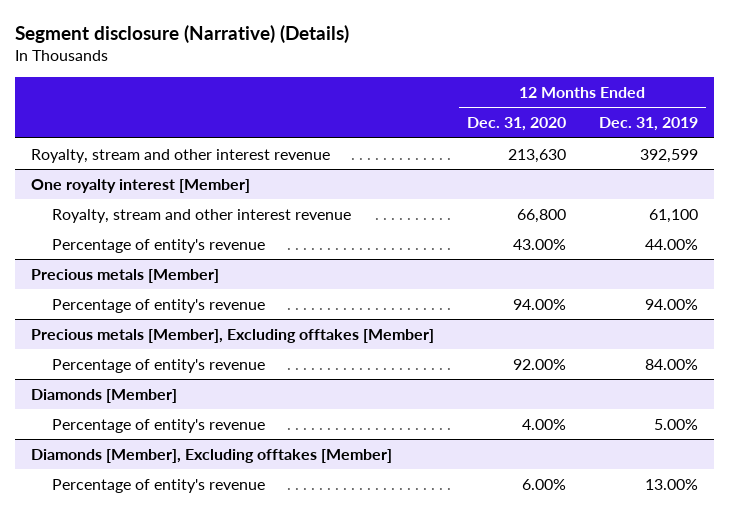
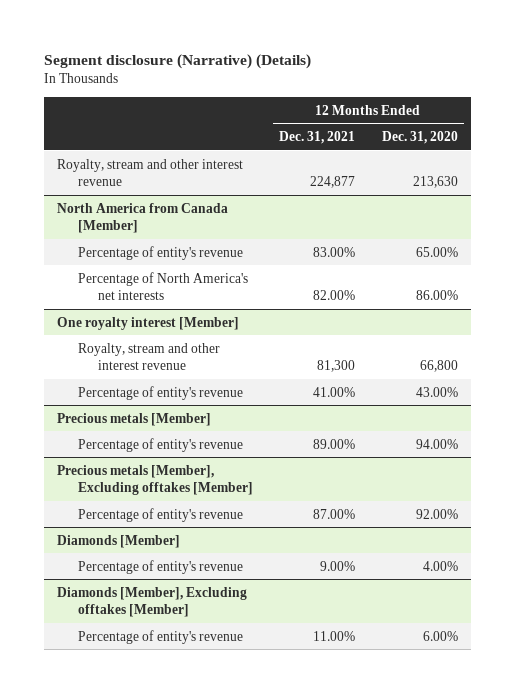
[598,117,698,132] Dec. 31, 2019 -> none
none -> [279,130,356,144] Dec. 31, 2021
none -> [57,202,229,233] North America from Canada [Member]
none -> [77,245,243,260] Percentage of entity's revenue
none -> [77,271,248,300] Percentage of North America's net interests

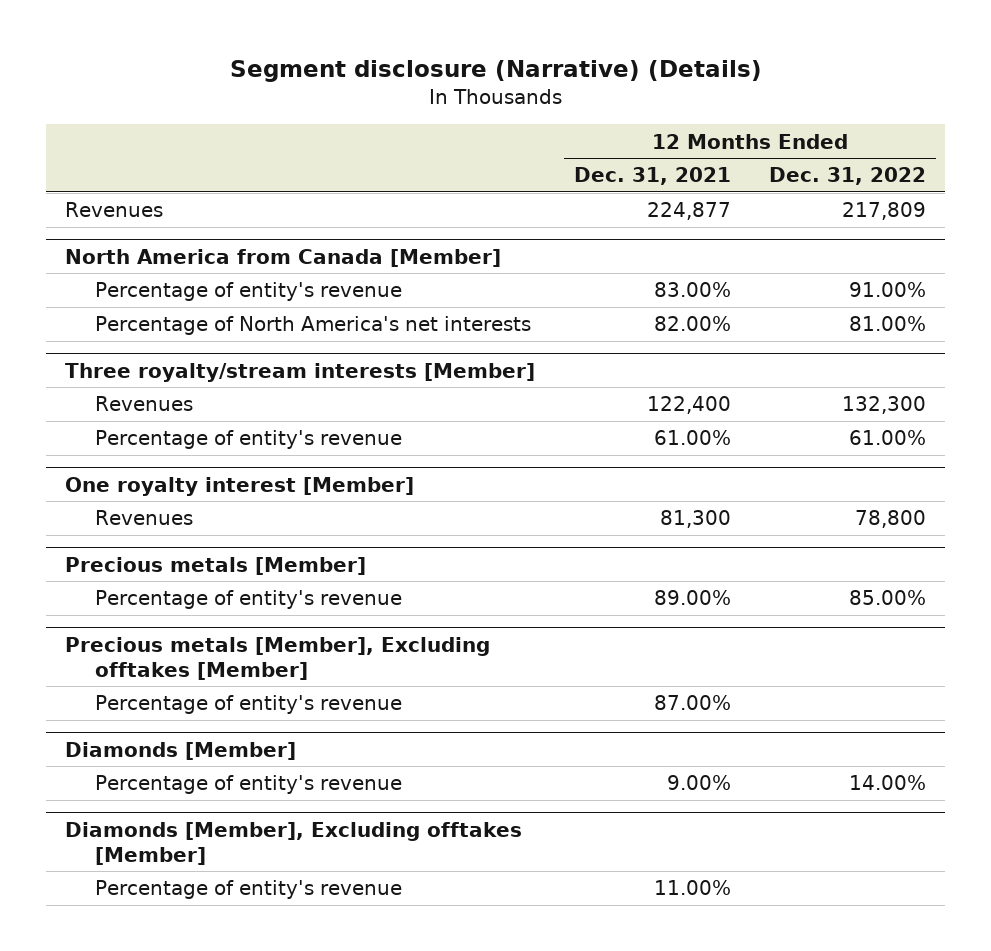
[381,130,458,144] Dec. 31, 2020 -> none
none -> [769,167,927,186] Dec. 31, 2022
[57,158,244,186] Royalty, stream and other interest revenue -> [65,202,164,218] Revenues
none -> [65,362,536,382] Three royalty/stream interests [Member]
none -> [94,396,193,412] Revenues
none -> [94,430,402,450] Percentage of entity's revenue
[77,385,243,400] Percentage of entity's revenue -> none
[77,342,220,370] Royalty, stream and other interest revenue -> [94,510,193,526] Revenues

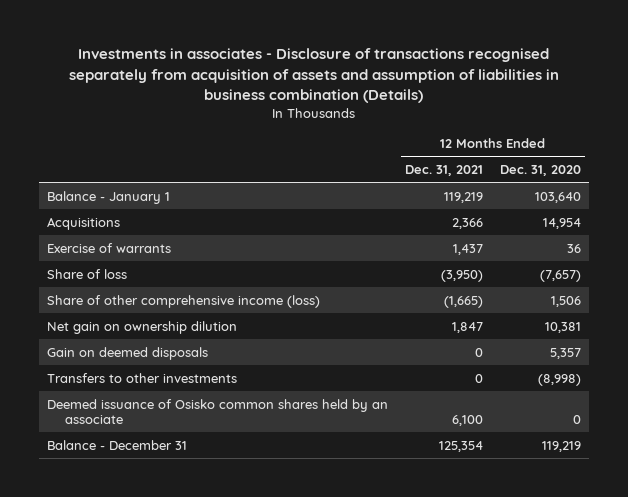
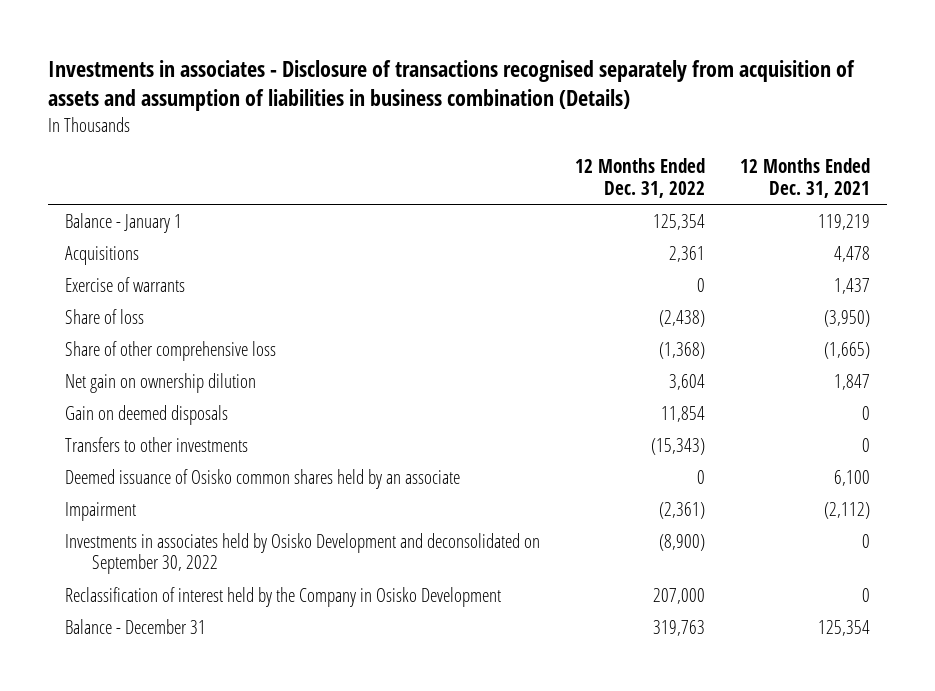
[499,165,581,177] Dec. 31, 2020 -> none
none -> [574,158,705,199] 12 Months Ended Dec. 31, 2022
[451,217,483,229] 2,366 -> [833,245,870,262] 4,478
[47,294,321,308] Share of other comprehensive income (loss) -> [65,340,277,361] Share of other comprehensive loss
none -> [65,501,137,521] Impairment
none -> [65,532,541,575] Investments in associates held by Osisko Development and deconsolidated on September 30, 2022
none -> [65,586,502,607] Reclassification of interest held by the Company in Osisko Development

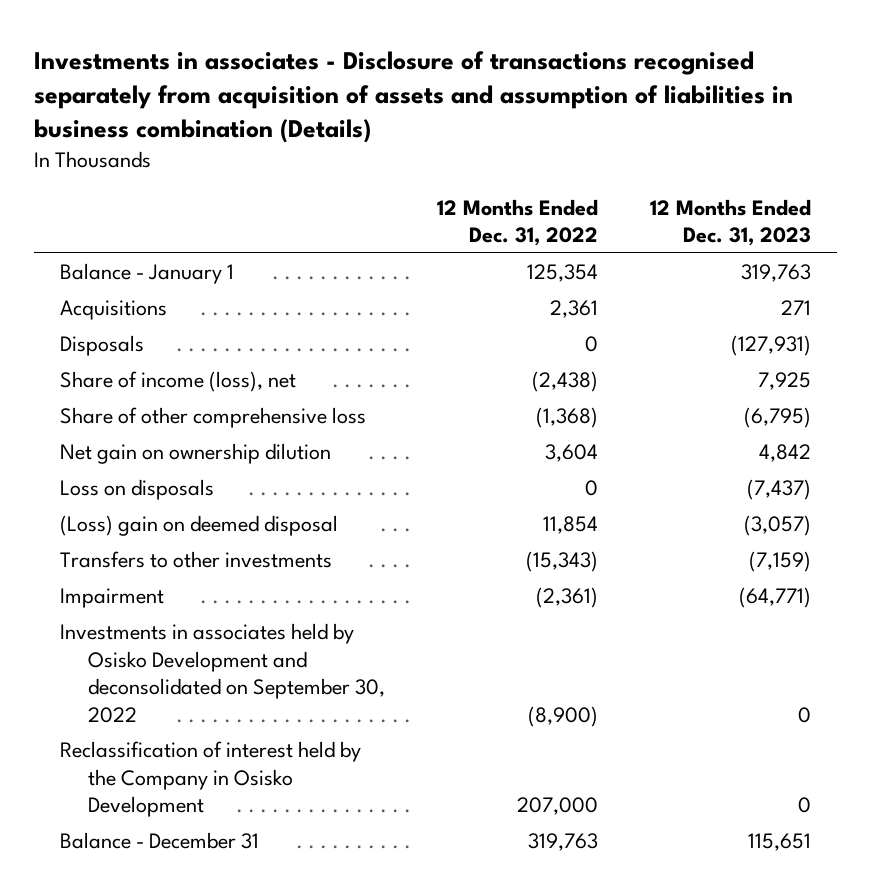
[739,158,870,199] 12 Months Ended Dec. 31, 2021 -> none
none -> [649,198,811,247] 12 Months Ended Dec. 31, 2023
[65,276,186,292] Exercise of warrants -> none
none -> [60,335,145,357] Disposals
[65,308,145,324] Share of loss -> [60,371,297,393] Share of income (loss), net
none -> [60,479,215,501] Loss on disposals
[65,404,229,425] Gain on deemed disposals -> [60,515,339,537] (Loss) gain on deemed disposal
[65,468,461,489] Deemed issuance of Osisko common shares held by an associate -> none

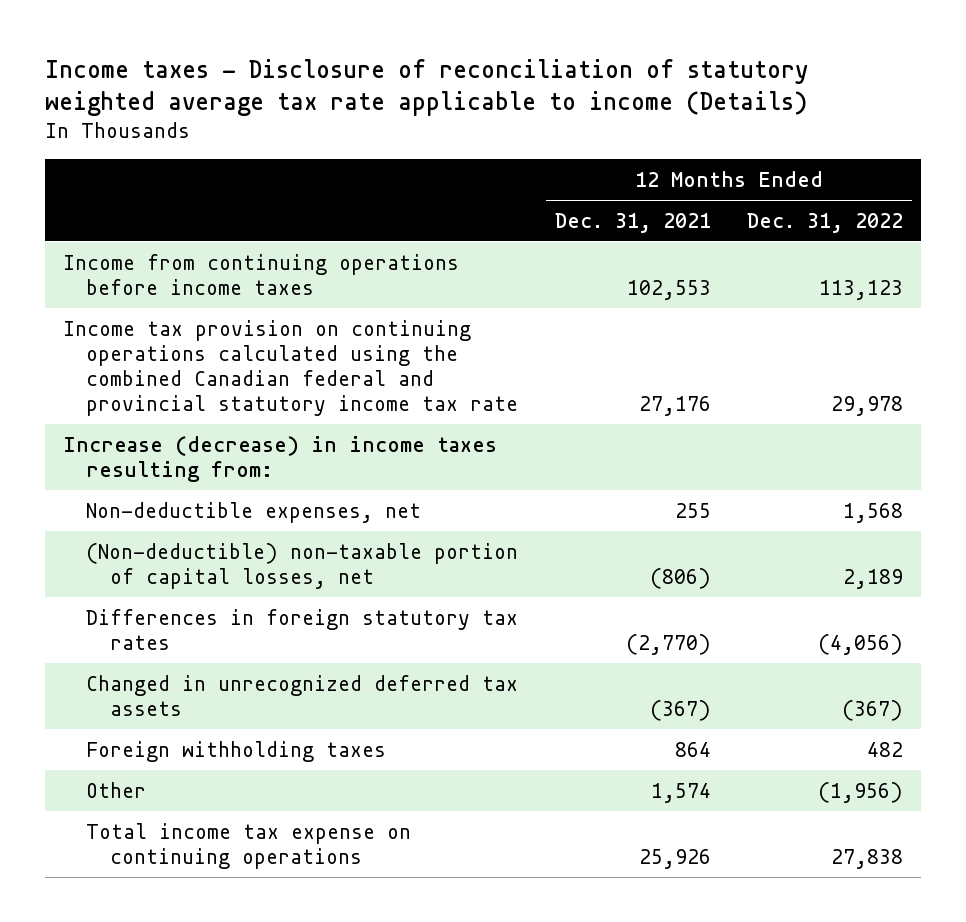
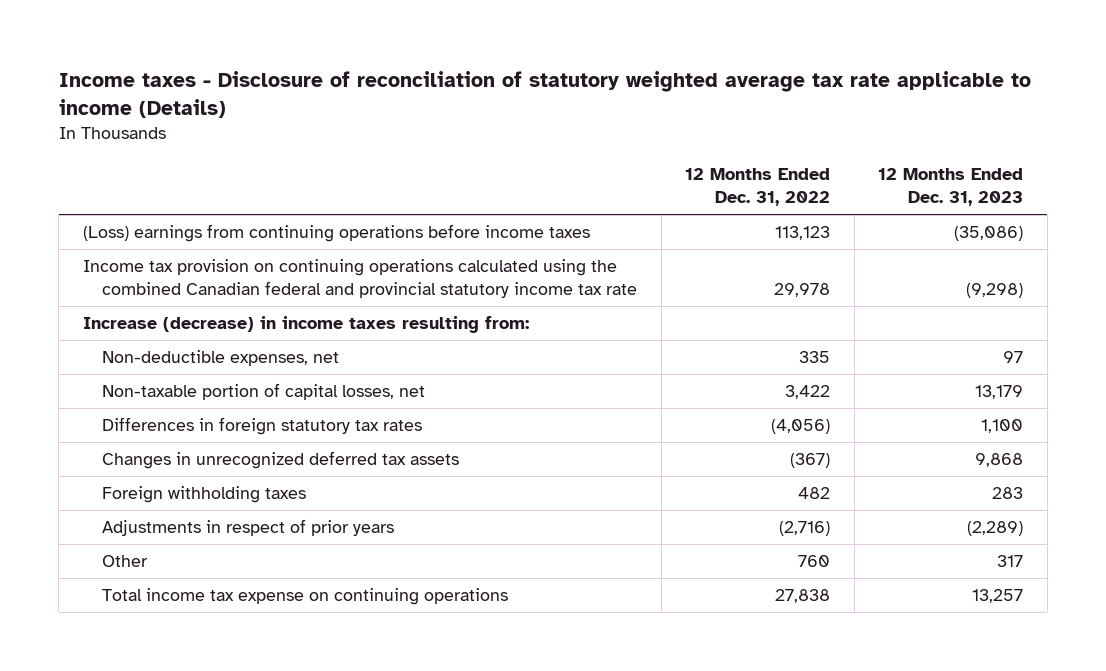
[554,212,711,233] Dec. 31, 2021 -> none
none -> [878,168,1024,207] 12 Months Ended Dec. 31, 2023
[63,253,460,295] Income from continuing operations before income taxes -> [82,224,590,243] (Loss) earnings from continuing operations before income taxes
[842,502,903,523] 1,568 -> [799,351,831,364] 335
[86,542,519,589] (Non-deductible) non-taxable portion of capital losses, net -> [102,383,426,401] Non-taxable portion of capital losses, net
[842,568,903,589] 2,189 -> [785,385,831,400] 3,422
[86,674,519,716] Changed in unrecognized deferred tax assets -> [102,451,460,470] Changes in unrecognized deferred tax assets
none -> [102,519,395,537] Adjustments in respect of prior years
[817,781,903,803] (1,956) -> [798,555,831,568] 760

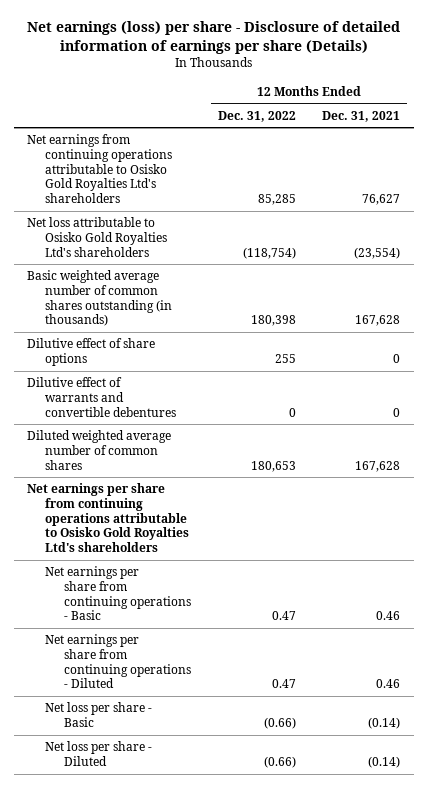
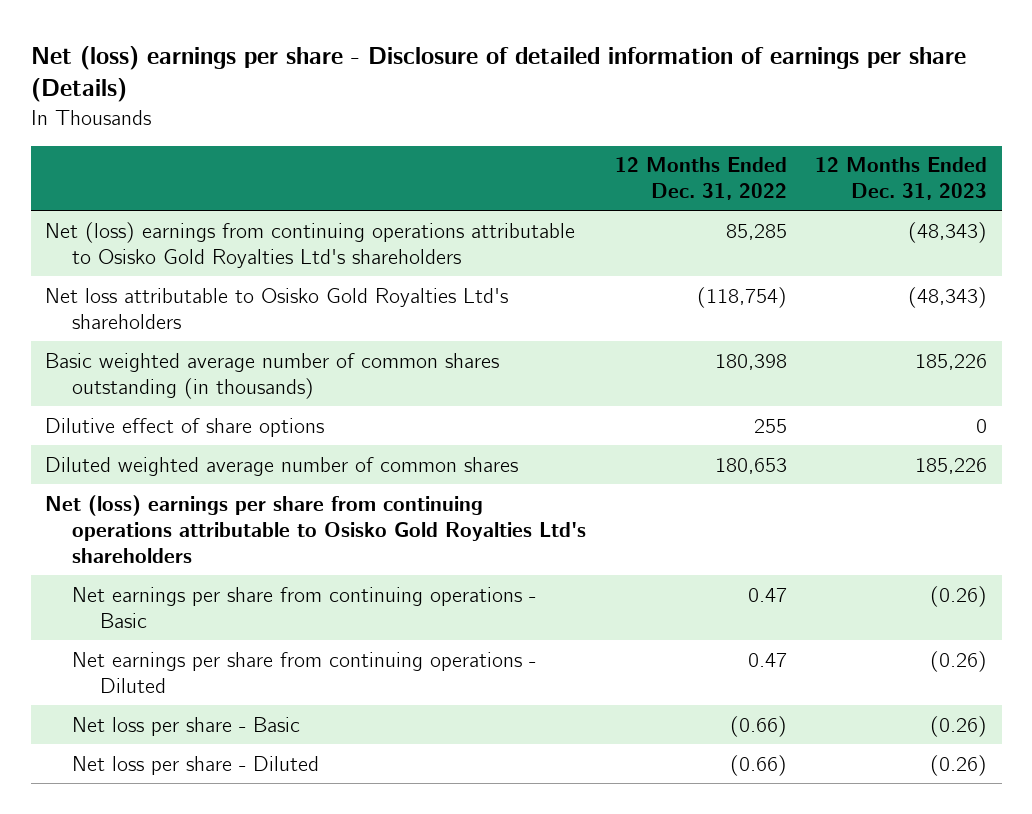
[26,21,400,55] Net earnings (loss) per share - Disclosure of detailed information of earnings per share (Details) -> [30,45,966,103] Net (loss) earnings per share - Disclosure of detailed information of earnings per share (Details)
[322,110,401,122] Dec. 31, 2021 -> none
none -> [815,157,988,201] 12 Months Ended Dec. 31, 2023
[27,134,173,204] Net earnings from continuing operations attributable to Osisko Gold Royalties Ltd's shareholders -> [45,221,576,268] Net (loss) earnings from continuing operations attributable to Osisko Gold Royalties Ltd's shareholders
[27,377,177,417] Dilutive effect of warrants and convertible debentures -> none
[27,483,190,553] Net earnings per share from continuing operations attributable to Osisko Gold Royalties Ltd's shareholders -> [45,494,587,563] Net (loss) earnings per share from continuing operations attributable to Osisko Gold Royalties Ltd's shareholders

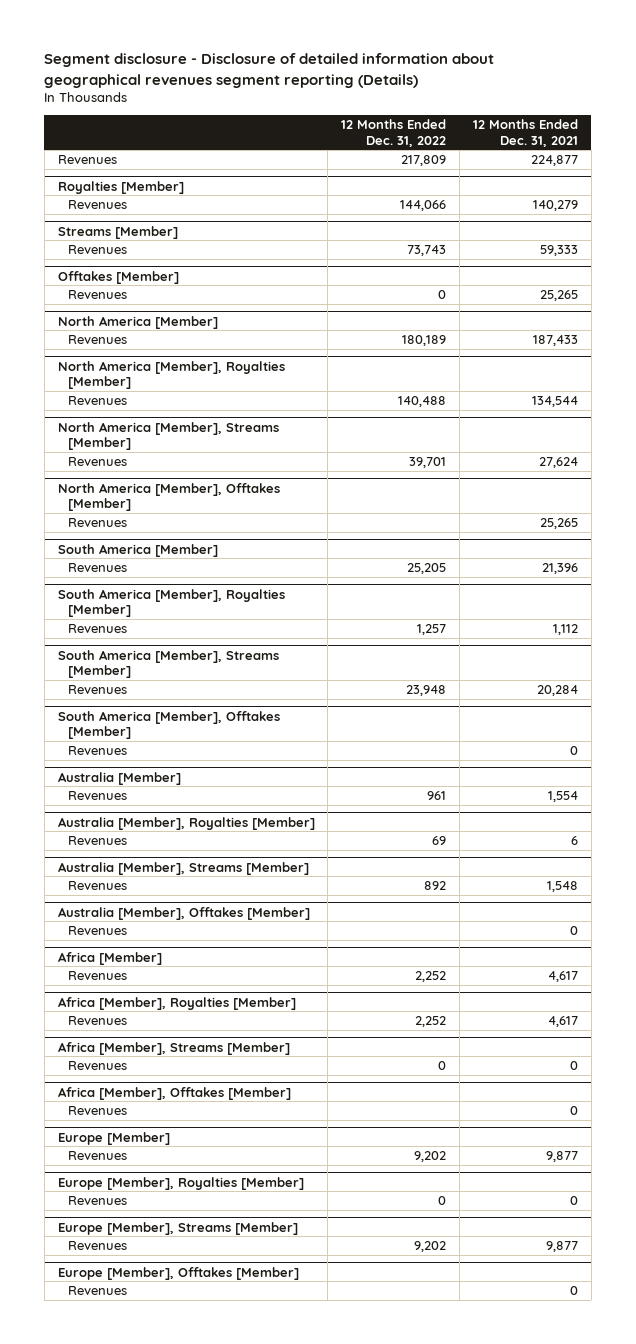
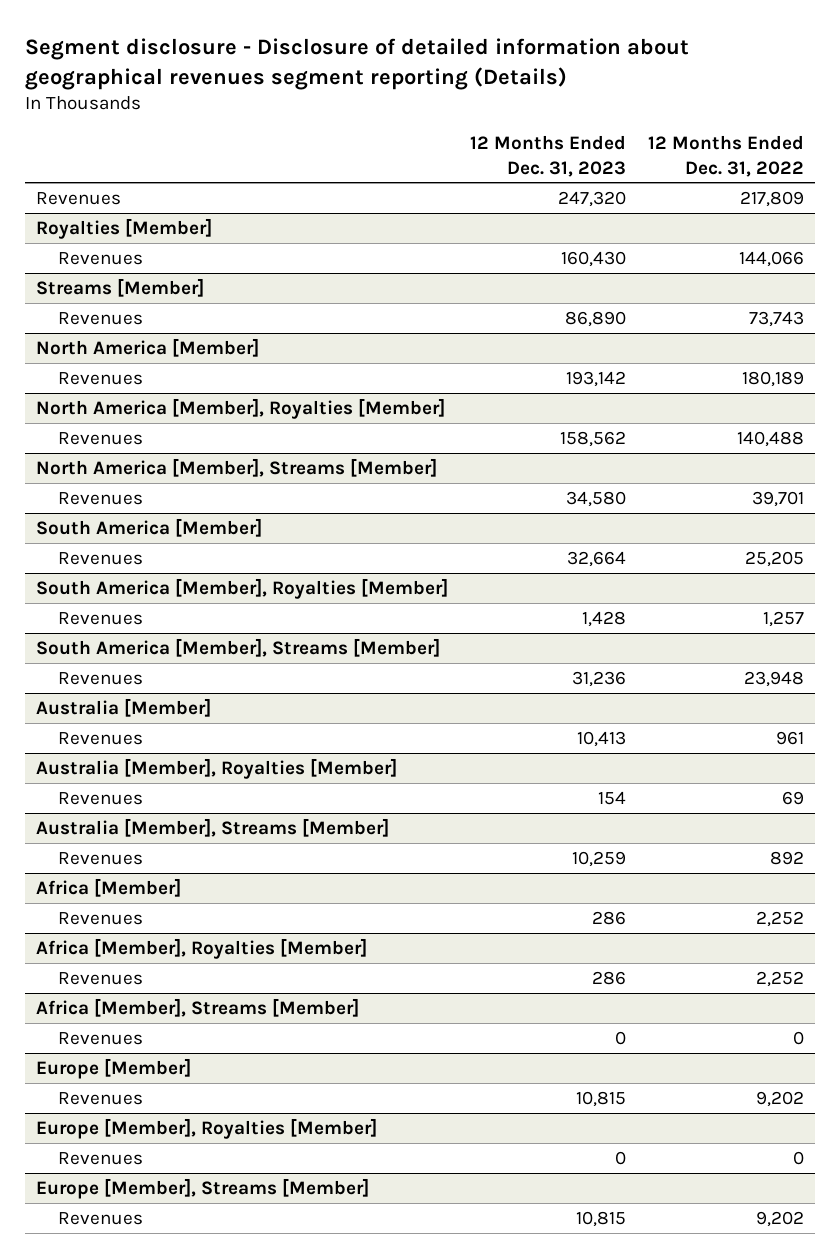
[473,119,579,147] 12 Months Ended Dec. 31, 2021 -> none
none -> [469,135,626,177] 12 Months Ended Dec. 31, 2023
[57,270,179,284] Offtakes [Member] -> none
[67,290,127,300] Revenues -> none
[57,482,280,512] North America [Member], Offtakes [Member] -> none
[67,518,127,528] Revenues -> none
[57,710,280,740] South America [Member], Offtakes [Member] -> none
[67,746,127,756] Revenues -> none
[57,906,310,920] Australia [Member], Offtakes [Member] -> none
[67,926,127,936] Revenues -> none
[57,1086,291,1100] Africa [Member], Offtakes [Member] -> none
[67,1106,127,1116] Revenues -> none
[57,1266,299,1280] Europe [Member], Offtakes [Member] -> none
[67,1286,127,1296] Revenues -> none

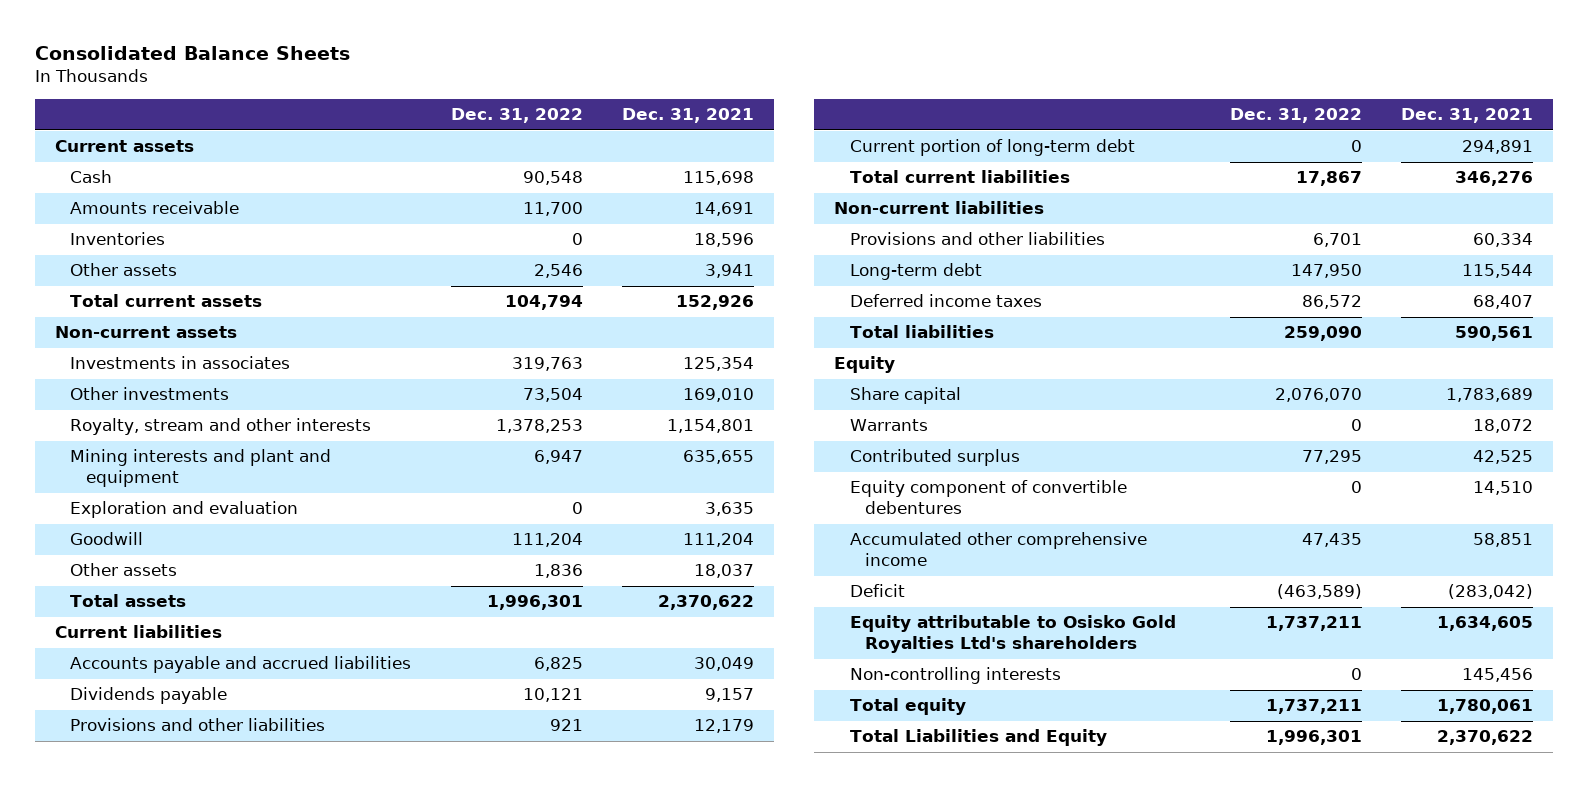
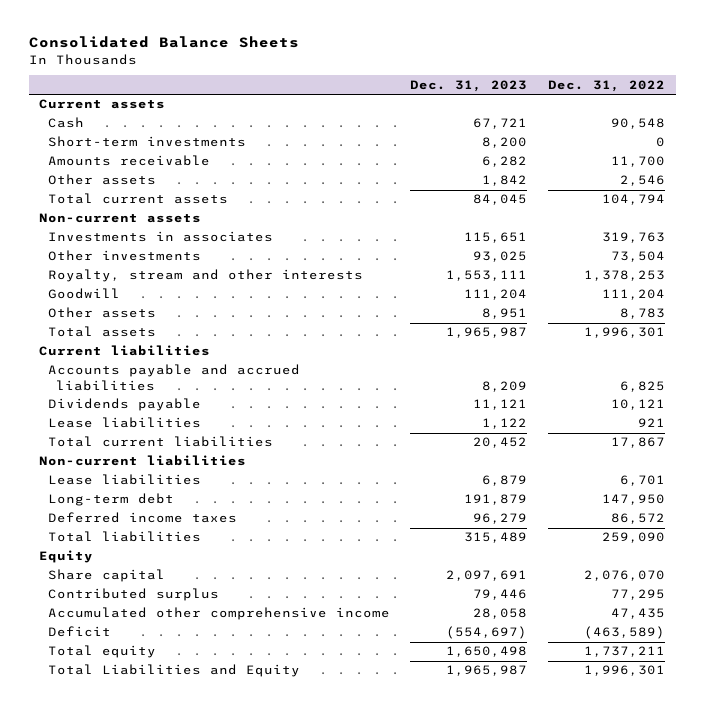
[621,108,754,124] Dec. 31, 2021 -> none
none -> [410,79,528,92] Dec. 31, 2023
none -> [47,136,246,148] Short-term investments
[70,232,166,246] Inventories -> none
[70,449,332,488] Mining interests and plant and equipment -> none
[70,501,299,519] Exploration and evaluation -> none
[533,564,583,579] 1,836 -> [620,308,666,320] 8,783
[849,139,1135,157] Current portion of long-term debt -> none
[70,718,326,732] Provisions and other liabilities -> [47,417,201,429] Lease liabilities
[849,232,1105,246] Provisions and other liabilities -> [47,474,201,486] Lease liabilities
[849,419,928,432] Warrants -> none
[849,480,1127,515] Equity component of convertible debentures -> none
[849,615,1176,654] Equity attributable to Osisko Gold Royalties Ltd's shareholders -> none
[849,667,1061,685] Non-controlling interests -> none

